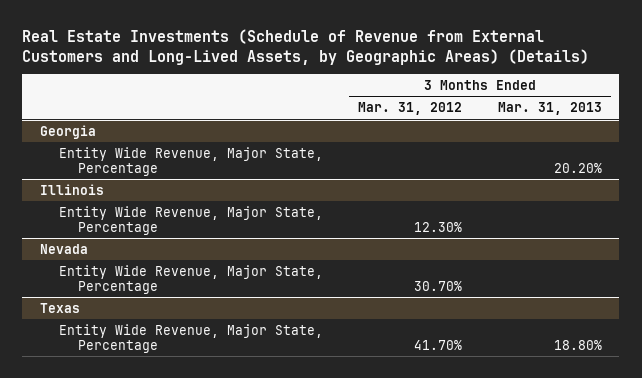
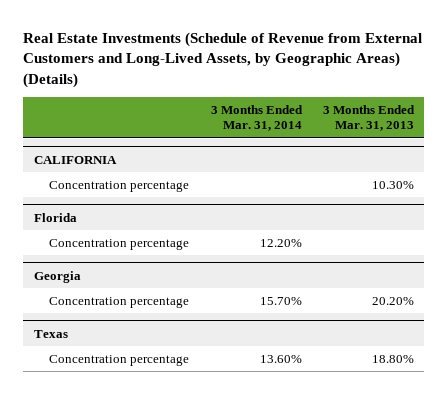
[358,102,463,116] Mar. 31, 2012 -> none
none -> [210,104,303,132] 3 Months Ended Mar. 31, 2014
none -> [33,155,117,164] CALIFORNIA
none -> [49,180,190,192] Concentration percentage
none -> [33,212,77,222] Florida
none -> [49,238,190,250] Concentration percentage
[39,183,104,195] Illinois -> none
[58,205,323,235] Entity Wide Revenue, Major State, Percentage -> none
[39,243,88,254] Nevada -> none
[58,264,323,294] Entity Wide Revenue, Major State, Percentage -> none
[58,146,323,176] Entity Wide Revenue, Major State, Percentage -> [49,296,190,308] Concentration percentage
[58,323,323,353] Entity Wide Revenue, Major State, Percentage -> [49,354,190,366] Concentration percentage

